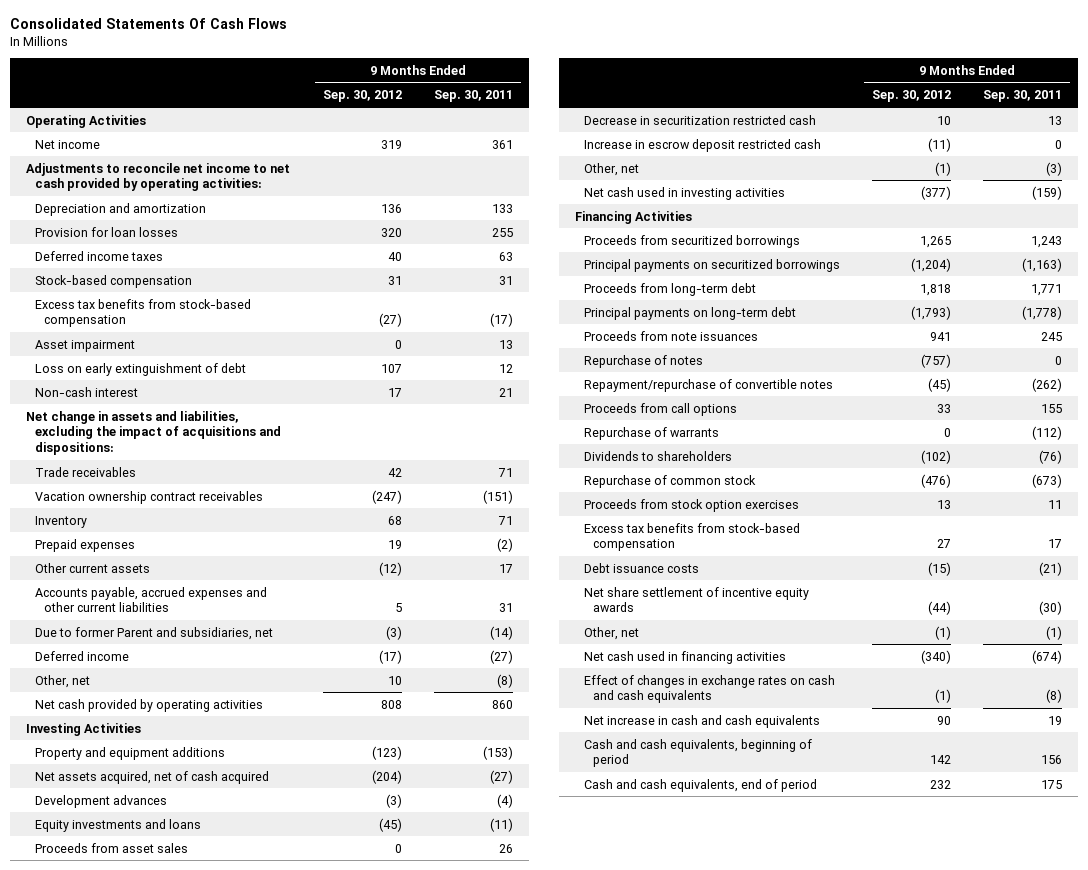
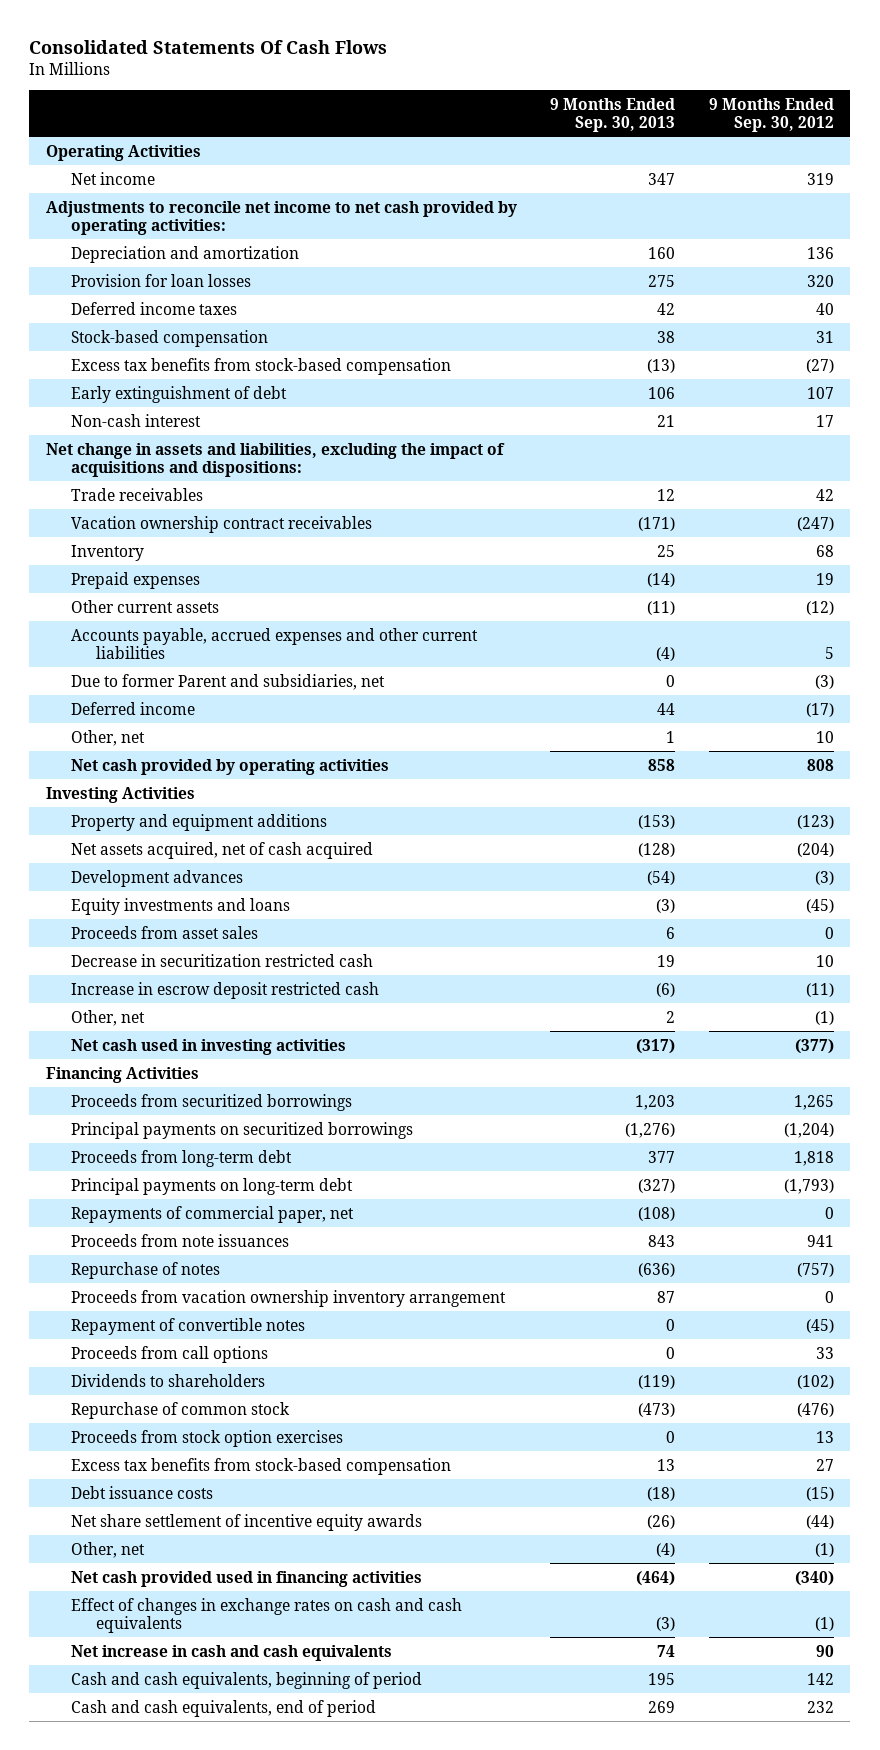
[433,90,513,103] Sep. 30, 2011 -> none
none -> [550,97,676,133] 9 Months Ended Sep. 30, 2013
[34,339,135,352] Asset impairment -> none
[34,362,246,376] Loss on early extinguishment of debt -> [70,385,287,403] Early extinguishment of debt
none -> [70,1205,354,1223] Repayments of commercial paper, net
none -> [70,1289,506,1307] Proceeds from vacation ownership inventory arrangement
[584,378,834,392] Repayment/repurchase of convertible notes -> [70,1317,305,1335] Repayment of convertible notes
[584,426,720,440] Repurchase of warrants -> none
[584,650,787,664] Net cash used in financing activities -> [70,1570,422,1587] Net cash provided used in financing activities

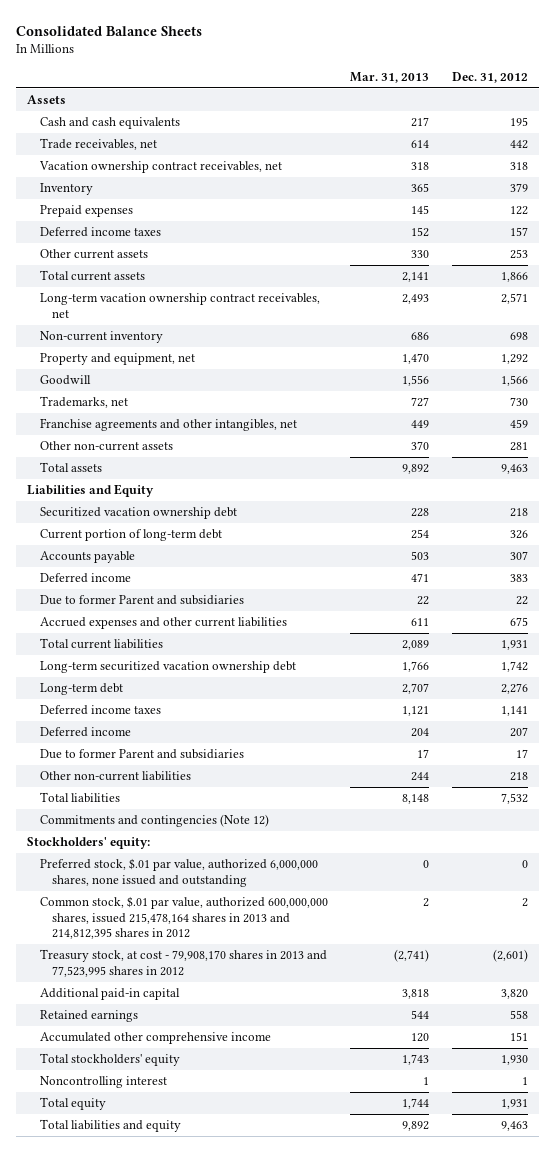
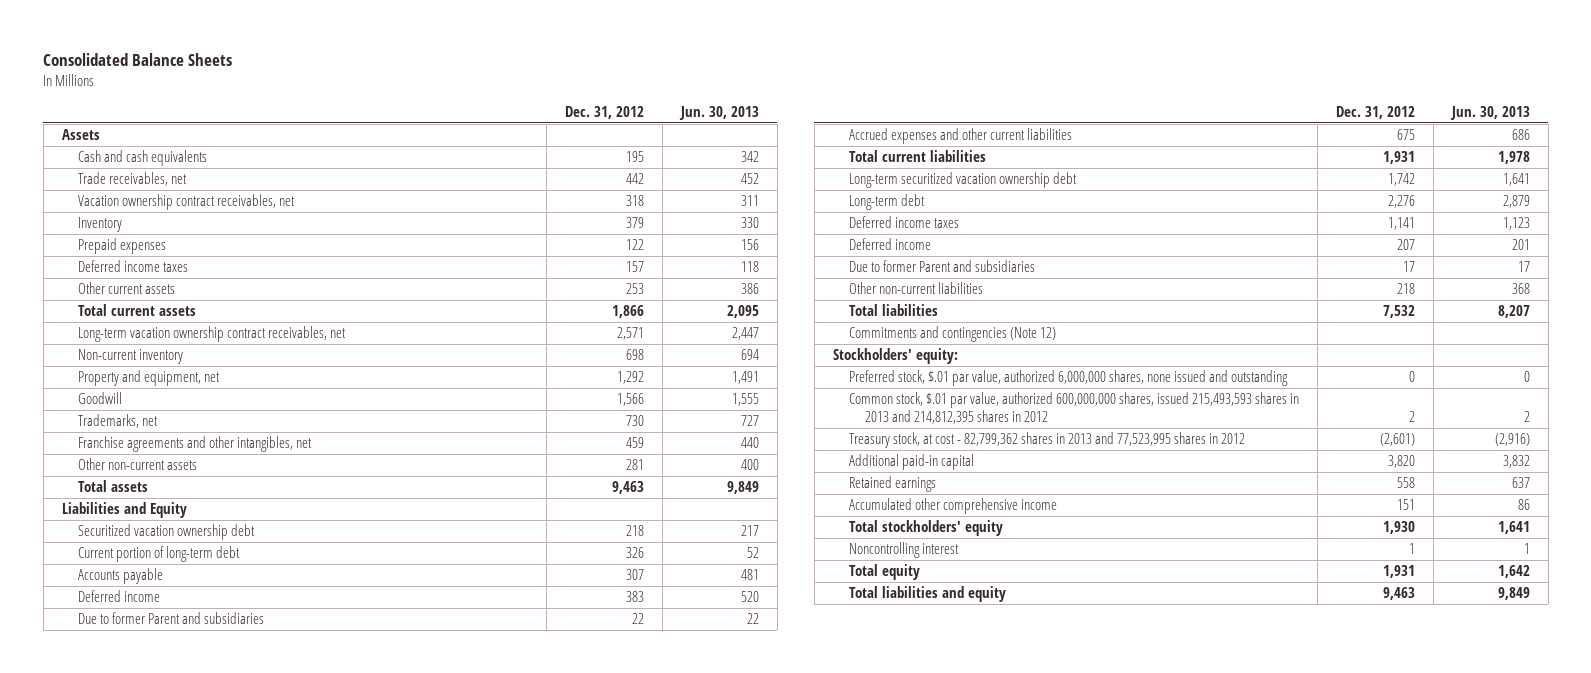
[350,72,430,84] Mar. 31, 2013 -> none
none -> [678,105,759,120] Jun. 30, 2013
[39,896,328,940] Common stock, $.01 par value, authorized 600,000,000 shares, issued 215,478,164 shares in 2013 and 214,812,395 shares in 2012 -> [848,392,1299,425] Common stock, $.01 par value, authorized 600,000,000 shares, issued 215,493,593 shares in 2013 and 214,812,395 shares in 2012
[39,949,327,977] Treasury stock, at cost - 79,908,170 shares in 2013 and 77,523,995 shares in 2012 -> [848,432,1245,449] Treasury stock, at cost - 82,799,362 shares in 2013 and 77,523,995 shares in 2012

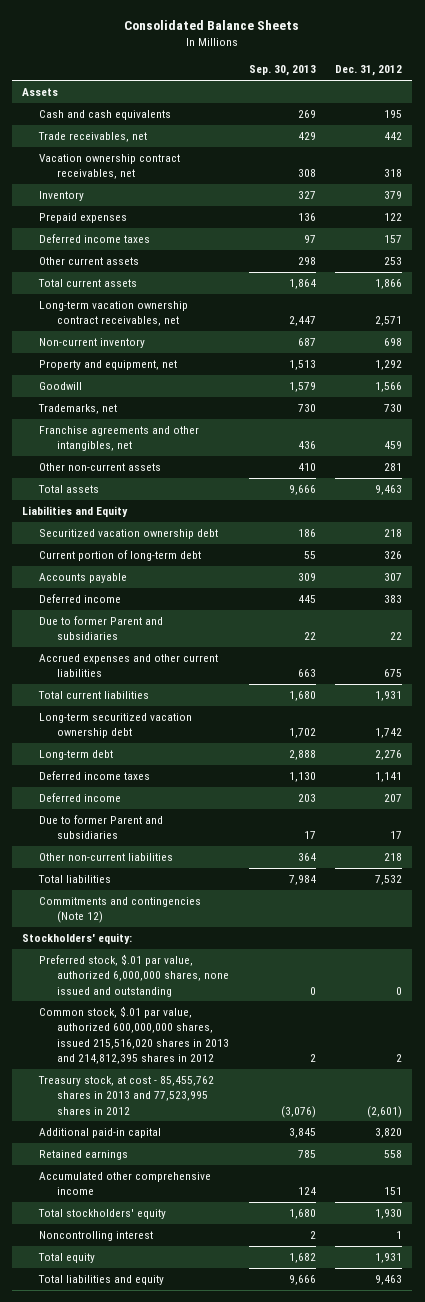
[678,105,759,120] Jun. 30, 2013 -> none
none -> [248,65,316,77] Sep. 30, 2013
[848,392,1299,425] Common stock, $.01 par value, authorized 600,000,000 shares, issued 215,493,593 shares in 2013 and 214,812,395 shares in 2012 -> [39,1006,229,1064] Common stock, $.01 par value, authorized 600,000,000 shares, issued 215,516,020 shares in 2013 and 214,812,395 shares in 2012
[848,432,1245,449] Treasury stock, at cost - 82,799,362 shares in 2013 and 77,523,995 shares in 2012 -> [38,1076,215,1115] Treasury stock, at cost - 85,455,762 shares in 2013 and 77,523,995 shares in 2012

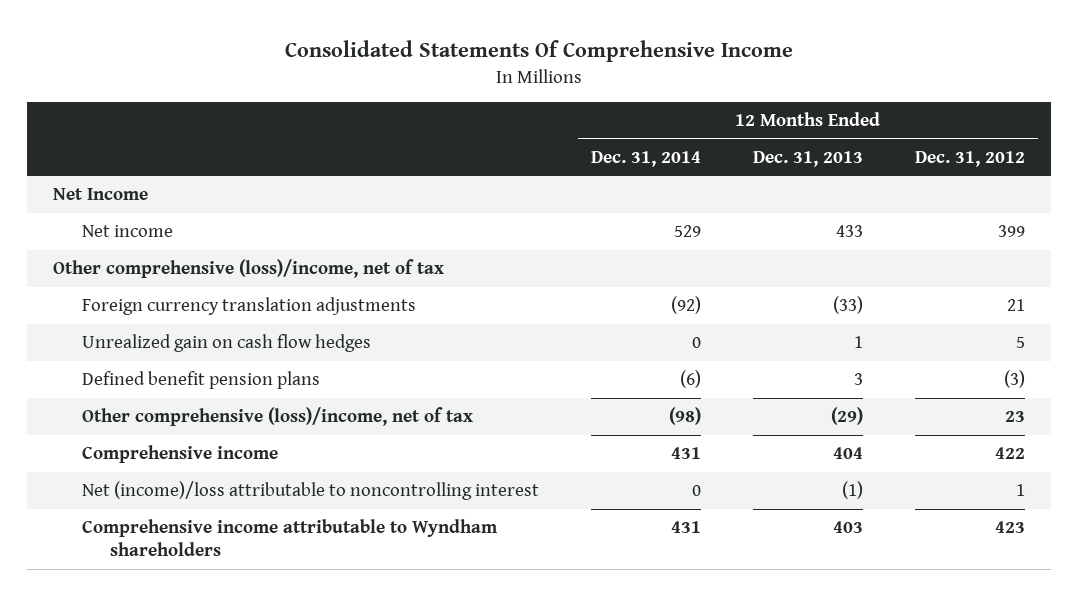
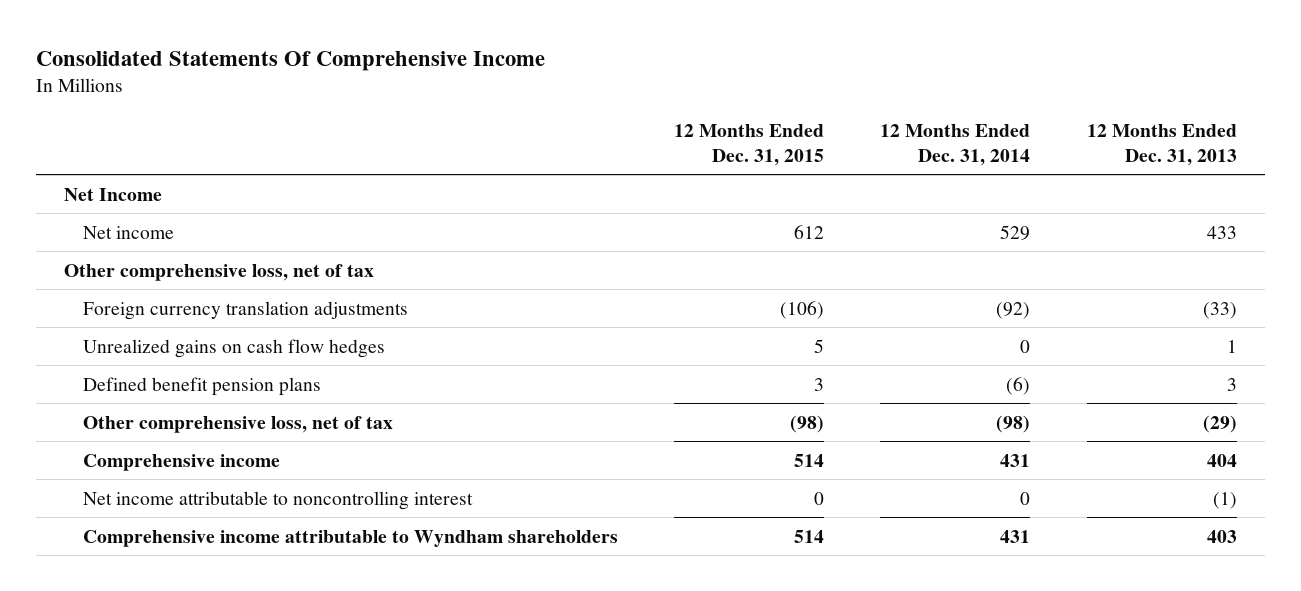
[915,150,1026,167] Dec. 31, 2012 -> none
none -> [674,124,825,166] 12 Months Ended Dec. 31, 2015
[53,259,445,279] Other comprehensive (loss)/income, net of tax -> [64,263,375,281] Other comprehensive loss, net of tax
[81,334,371,353] Unrealized gain on cash flow hedges -> [82,338,385,358] Unrealized gains on cash flow hedges
[81,407,473,427] Other comprehensive (loss)/income, net of tax -> [82,415,393,433] Other comprehensive loss, net of tax
[81,481,539,501] Net (income)/loss attributable to noncontrolling interest -> [82,490,473,510] Net income attributable to noncontrolling interest

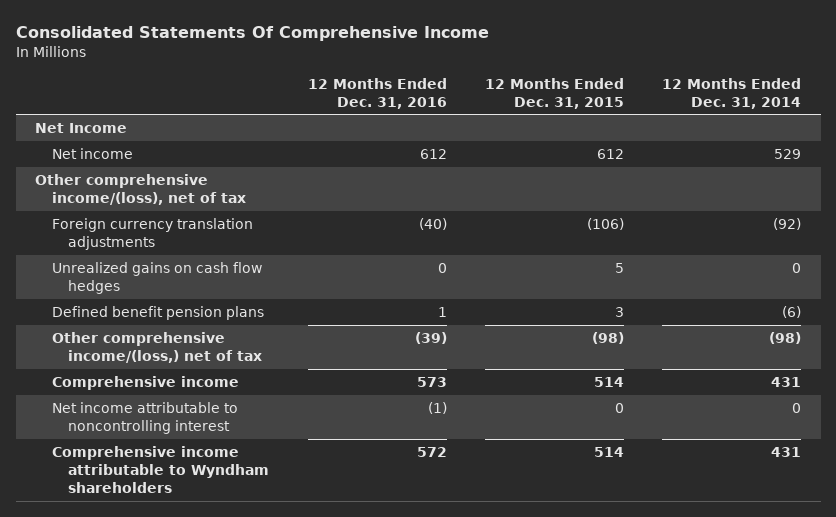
[1086,124,1237,166] 12 Months Ended Dec. 31, 2013 -> none
none -> [307,77,447,109] 12 Months Ended Dec. 31, 2016
[64,263,375,281] Other comprehensive loss, net of tax -> [35,174,246,205] Other comprehensive income/(loss), net of tax
[82,415,393,433] Other comprehensive loss, net of tax -> [51,332,263,363] Other comprehensive income/(loss,) net of tax

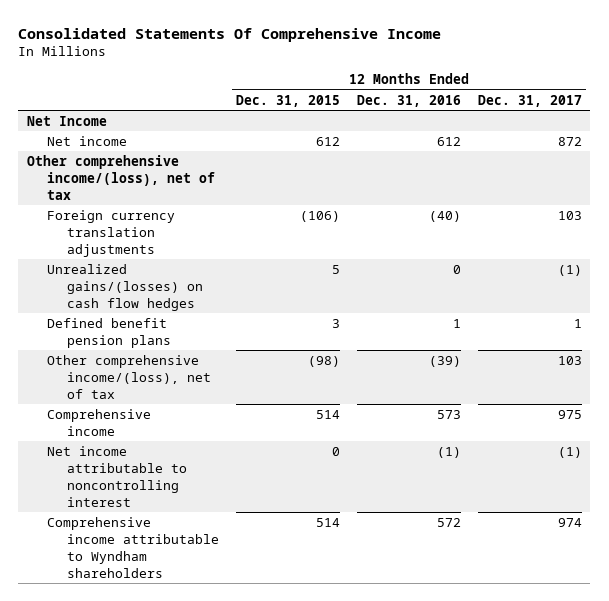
[662,77,802,109] 12 Months Ended Dec. 31, 2014 -> none
none -> [477,94,582,107] Dec. 31, 2017
[51,262,262,294] Unrealized gains on cash flow hedges -> [46,263,204,311] Unrealized gains/(losses) on cash flow hedges
[51,332,263,363] Other comprehensive income/(loss,) net of tax -> [46,354,212,399] Other comprehensive income/(loss), net of tax

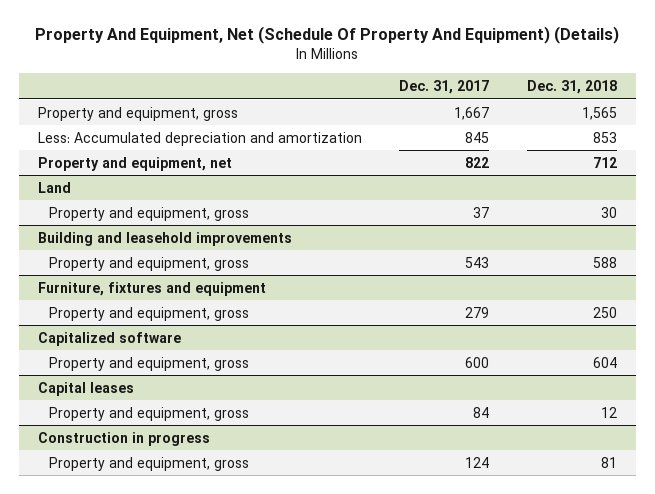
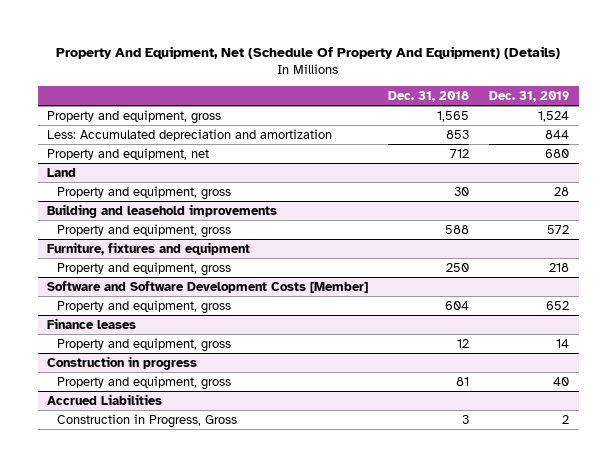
[399,80,490,95] Dec. 31, 2017 -> none
none -> [488,90,569,102] Dec. 31, 2019
[37,331,181,346] Capitalized software -> none
none -> [47,280,369,293] Software and Software Development Costs [Member]
[37,381,134,396] Capital leases -> [47,317,137,329] Finance leases
none -> [47,393,163,405] Accrued Liabilities
none -> [57,413,238,428] Construction in Progress, Gross

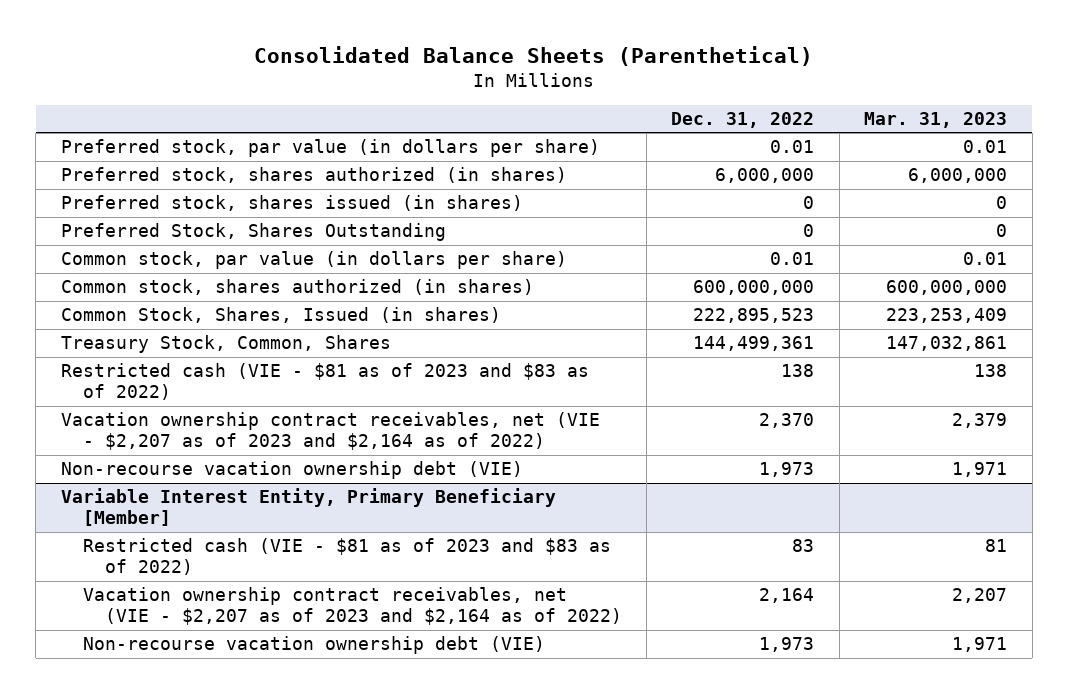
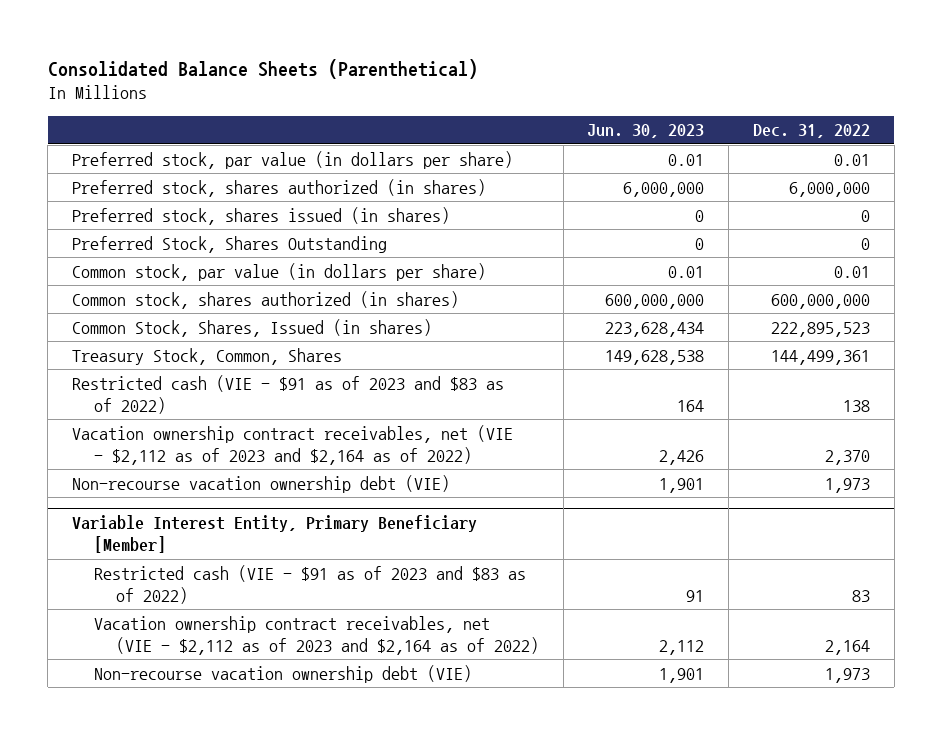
[864,111,1008,128] Mar. 31, 2023 -> none
none -> [587,124,705,139] Jun. 30, 2023
[60,363,589,401] Restricted cash (VIE - $81 as of 2023 and $83 as of 2022) -> [71,374,504,414] Restricted cash (VIE - $91 as of 2023 and $83 as of 2022)
[60,412,600,451] Vacation ownership contract receivables, net (VIE - $2,207 as of 2023 and $2,164 as of 2022) -> [71,424,513,465] Vacation ownership contract receivables, net (VIE - $2,112 as of 2023 and $2,164 as of 2022)
[82,538,611,576] Restricted cash (VIE - $81 as of 2023 and $83 as of 2022) -> [93,564,526,604] Restricted cash (VIE - $91 as of 2023 and $83 as of 2022)
[82,587,622,626] Vacation ownership contract receivables, net (VIE - $2,207 as of 2023 and $2,164 as of 2022) -> [93,615,539,655] Vacation ownership contract receivables, net (VIE - $2,112 as of 2023 and $2,164 as of 2022)

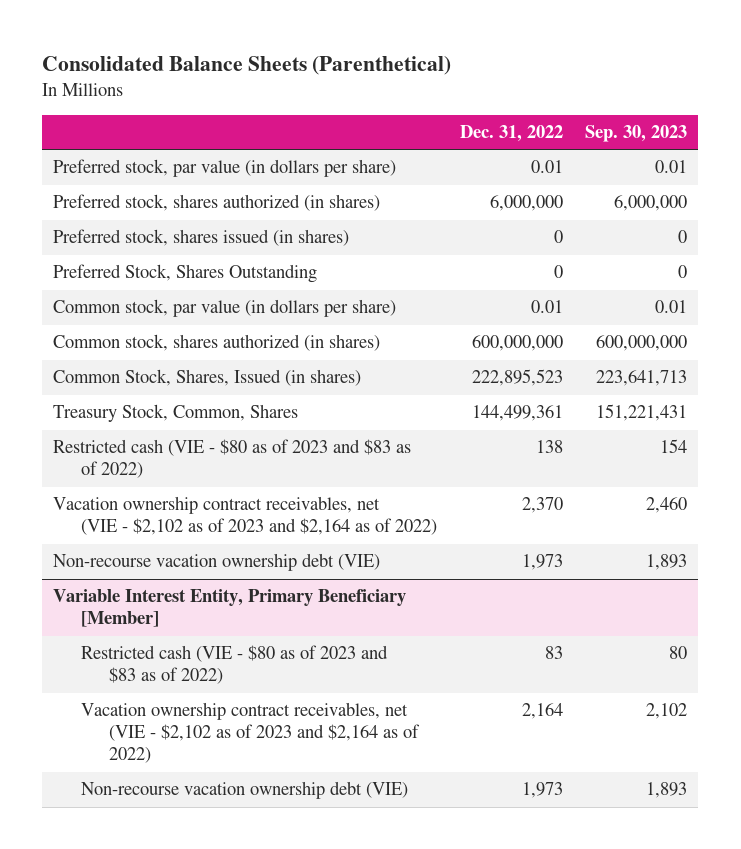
[587,124,705,139] Jun. 30, 2023 -> none
none -> [585,124,688,142] Sep. 30, 2023
[71,374,504,414] Restricted cash (VIE - $91 as of 2023 and $83 as of 2022) -> [53,439,412,479] Restricted cash (VIE - $80 as of 2023 and $83 as of 2022)
[71,424,513,465] Vacation ownership contract receivables, net (VIE - $2,112 as of 2023 and $2,164 as of 2022) -> [53,496,438,536] Vacation ownership contract receivables, net (VIE - $2,102 as of 2023 and $2,164 as of 2022)
[93,564,526,604] Restricted cash (VIE - $91 as of 2023 and $83 as of 2022) -> [81,645,389,685] Restricted cash (VIE - $80 as of 2023 and $83 as of 2022)
[93,615,539,655] Vacation ownership contract receivables, net (VIE - $2,112 as of 2023 and $2,164 as of 2022) -> [81,702,421,764] Vacation ownership contract receivables, net (VIE - $2,102 as of 2023 and $2,164 as of 2022)

